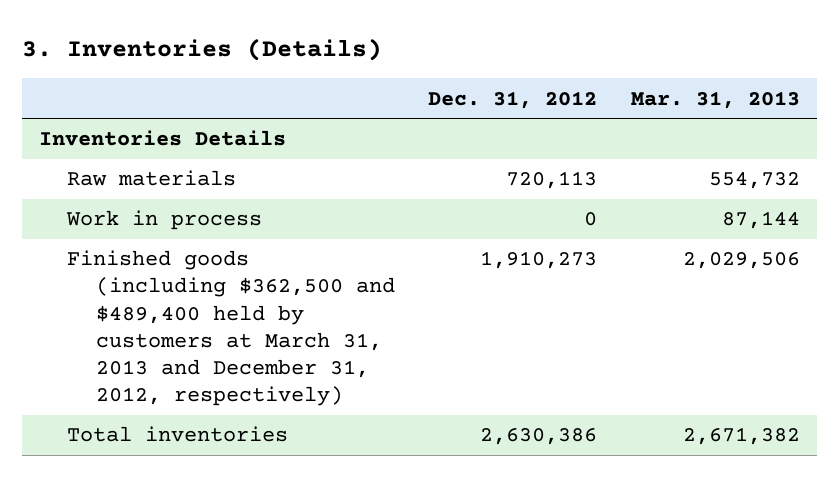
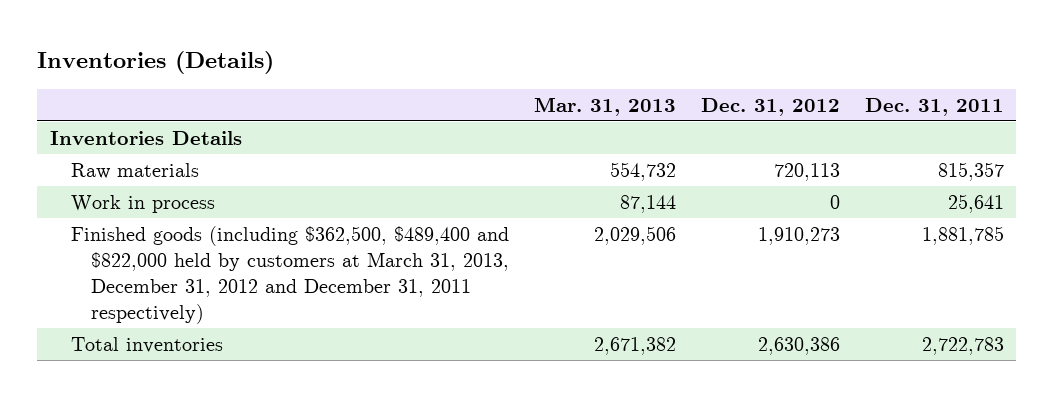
[22,38,383,62] 3. Inventories (Details) -> [37,51,275,75] Inventories (Details)
none -> [864,97,1004,116] Dec. 31, 2011
[67,250,395,407] Finished goods (including $362,500 and $489,400 held by customers at March 31, 2013 and December 31, 2012, respectively) -> [70,226,510,324] Finished goods (including $362,500, $489,400 and $822,000 held by customers at March 31, 2013, December 31, 2012 and December 31, 2011 respectively)

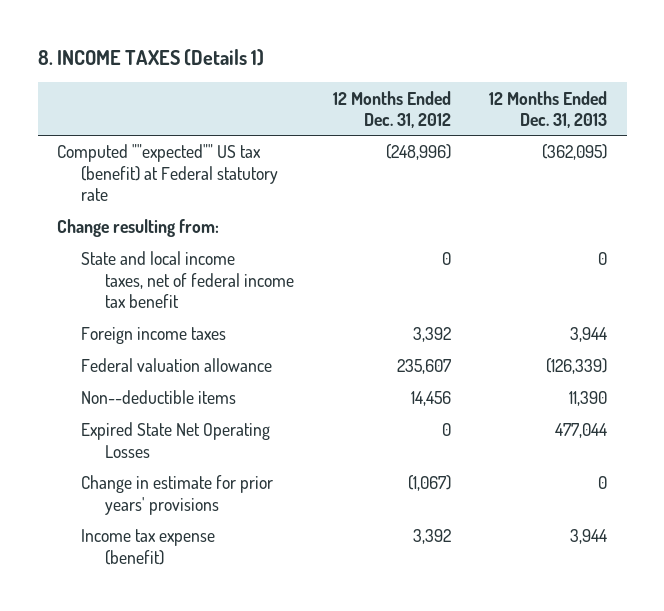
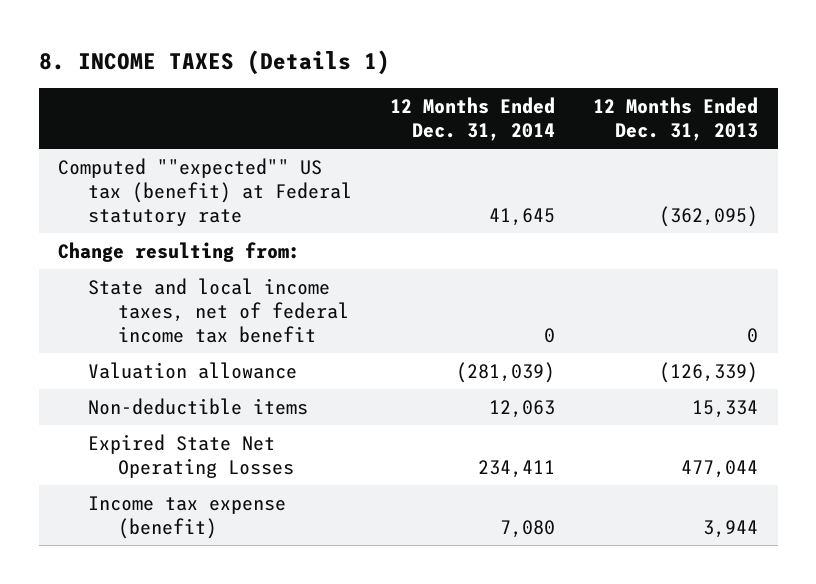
[332,90,451,128] 12 Months Ended Dec. 31, 2012 -> none
none -> [390,97,556,142] 12 Months Ended Dec. 31, 2014
[80,327,226,345] Foreign income taxes -> none
[80,358,272,373] Federal valuation allowance -> [88,361,298,379] Valuation allowance
[80,390,236,405] Non--deductible items -> [88,397,309,415] Non-deductible items
[569,391,608,407] 11,390 -> [692,399,759,418] 15,334
[80,475,273,515] Change in estimate for prior years' provisions -> none

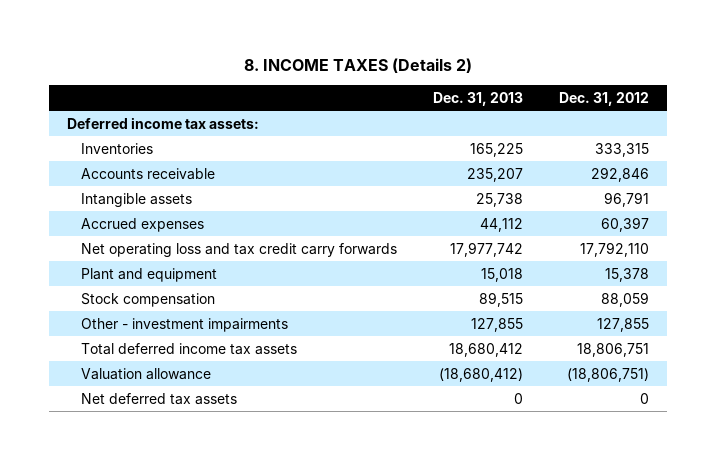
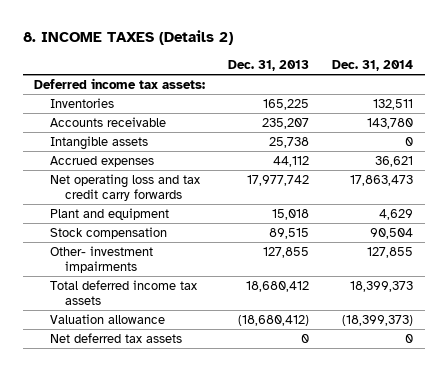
[559,91,650,106] Dec. 31, 2012 -> none
none -> [332,59,414,71] Dec. 31, 2014
[80,317,288,332] Other - investment impairments -> [49,245,153,273] Other- investment impairments

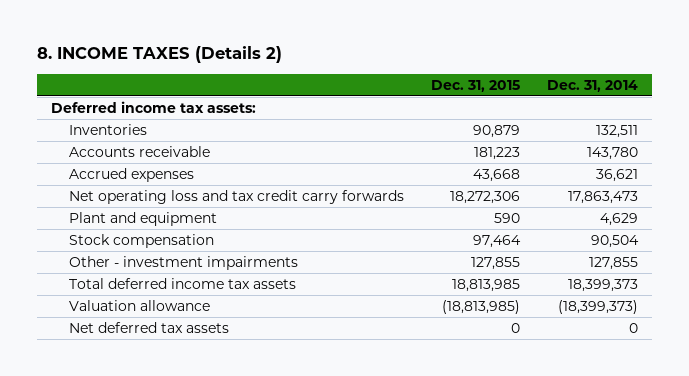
[228,59,310,71] Dec. 31, 2013 -> none
none -> [431,79,521,92] Dec. 31, 2015
[49,135,148,150] Intangible assets -> none
[49,245,153,273] Other- investment impairments -> [69,256,299,271] Other - investment impairments

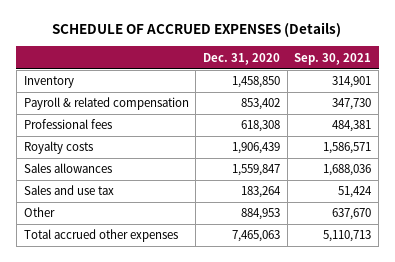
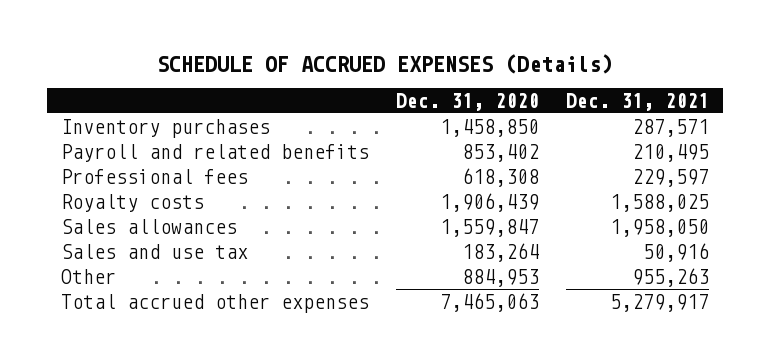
[294,52,372,65] Sep. 30, 2021 -> none
none -> [566,92,710,111] Dec. 31, 2021
[23,76,74,89] Inventory -> [60,118,270,138] Inventory purchases
[23,97,189,111] Payroll & related compensation -> [60,143,369,162] Payroll and related benefits

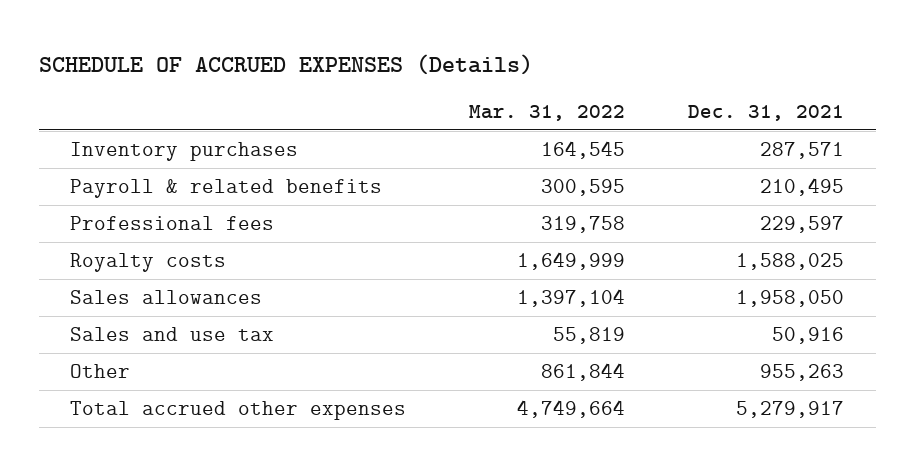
[395,92,539,111] Dec. 31, 2020 -> none
none -> [469,105,626,122] Mar. 31, 2022
[60,143,369,162] Payroll and related benefits -> [70,178,383,198] Payroll & related benefits

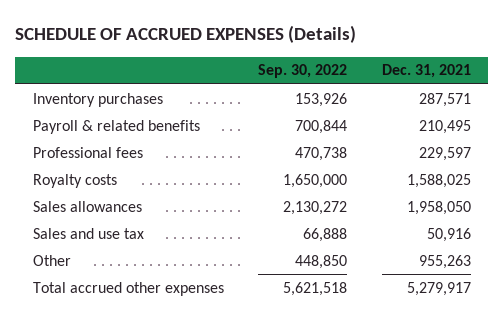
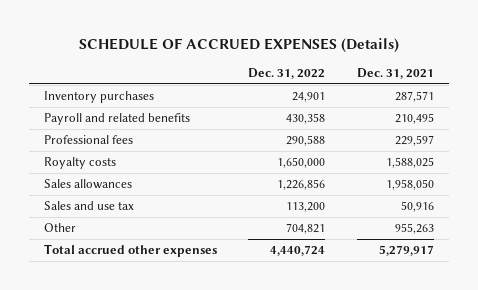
[258,64,348,79] Sep. 30, 2022 -> none
none -> [248,68,326,80] Dec. 31, 2022
[32,119,200,134] Payroll & related benefits -> [44,113,191,126] Payroll and related benefits

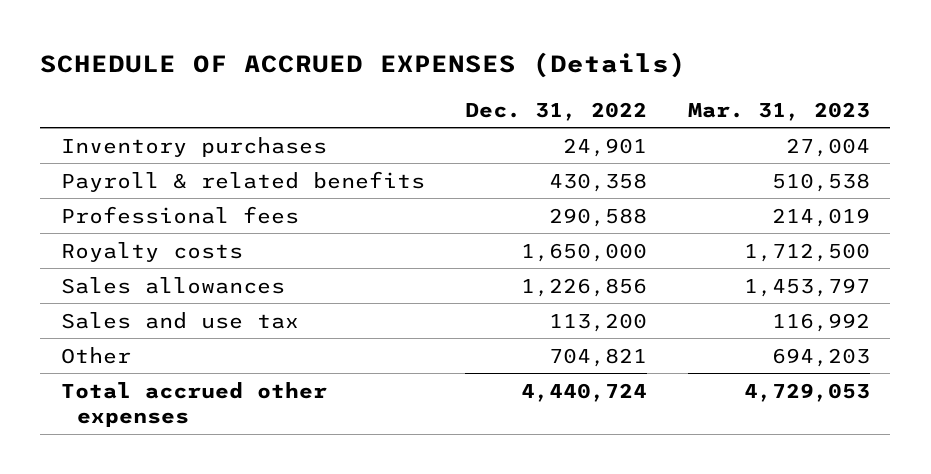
[356,68,434,80] Dec. 31, 2021 -> none
none -> [687,101,870,121] Mar. 31, 2023
[44,113,191,126] Payroll and related benefits -> [60,170,425,192] Payroll & related benefits

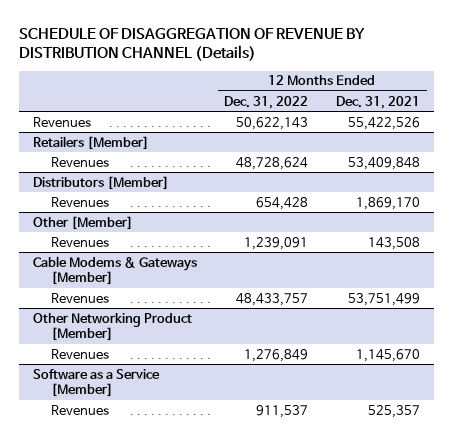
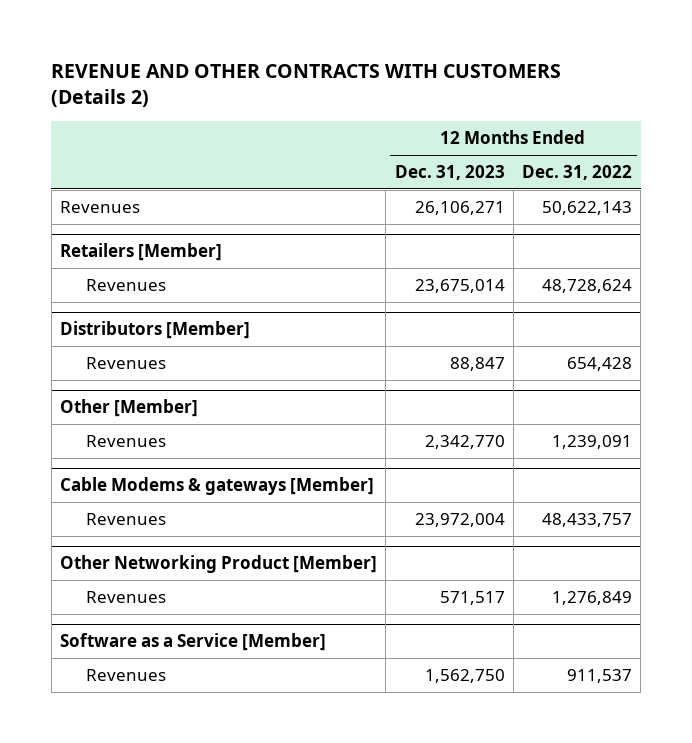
[19,27,366,62] SCHEDULE OF DISAGGREGATION OF REVENUE BY DISTRIBUTION CHANNEL (Details) -> [51,63,562,108] REVENUE AND OTHER CONTRACTS WITH CUSTOMERS (Details 2)
[335,95,420,109] Dec. 31, 2021 -> none
none -> [394,165,505,181] Dec. 31, 2023
[32,255,197,286] Cable Modems & Gateways [Member] -> [60,477,375,496] Cable Modems & gateways [Member]

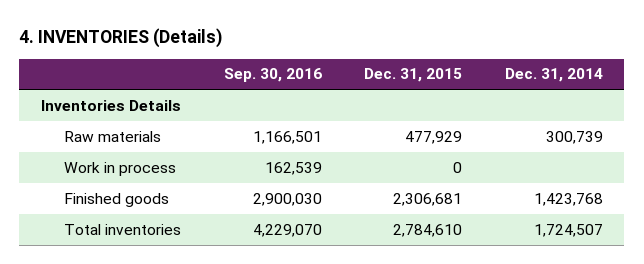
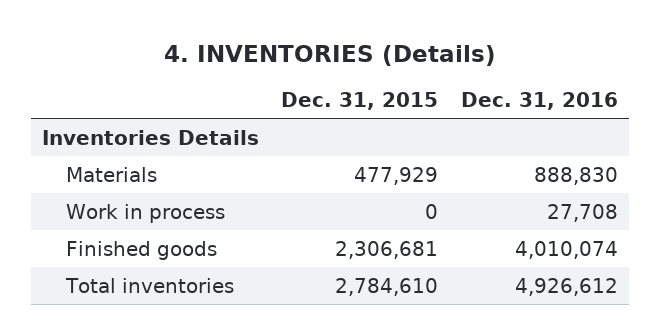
[223,68,322,83] Sep. 30, 2016 -> none
[505,68,604,83] Dec. 31, 2014 -> none
none -> [460,92,618,111] Dec. 31, 2016
[63,130,161,142] Raw materials -> [65,166,157,182] Materials

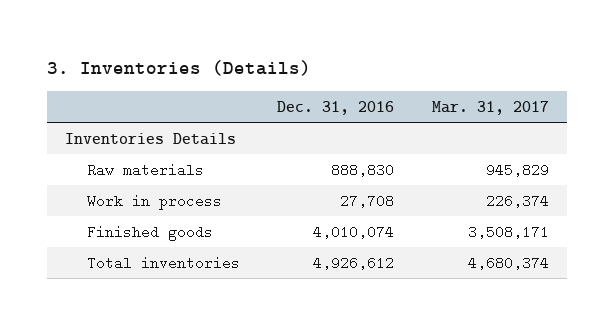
[163,44,496,66] 4. INVENTORIES (Details) -> [46,59,311,76] 3. Inventories (Details)
[281,92,439,111] Dec. 31, 2015 -> none
none -> [431,100,549,115] Mar. 31, 2017
[65,166,157,182] Materials -> [87,162,205,177] Raw materials

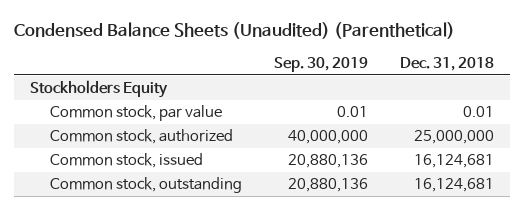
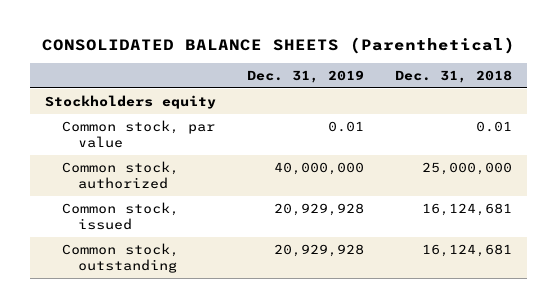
[13,22,455,40] Condensed Balance Sheets (Unaudited) (Parenthetical) -> [41,37,515,55] CONSOLIDATED BALANCE SHEETS (Parenthetical)
[274,56,369,72] Sep. 30, 2019 -> none
none -> [247,69,365,83] Dec. 31, 2019
[29,80,168,99] Stockholders Equity -> [45,95,217,110] Stockholders equity

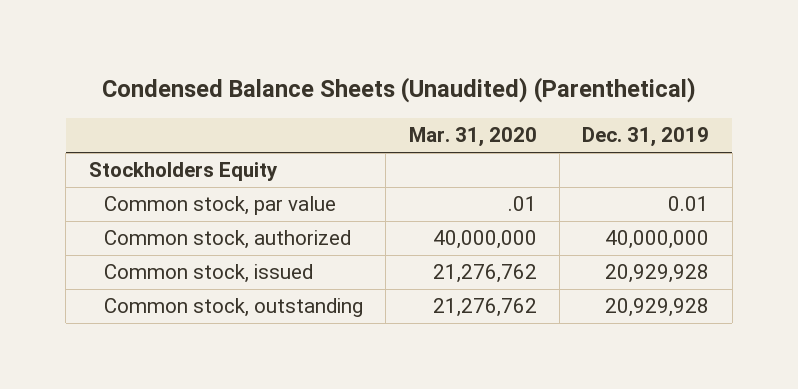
[41,37,515,55] CONSOLIDATED BALANCE SHEETS (Parenthetical) -> [101,77,696,104] Condensed Balance Sheets (Unaudited) (Parenthetical)
[394,69,512,83] Dec. 31, 2018 -> none
none -> [408,127,537,148] Mar. 31, 2020
[45,95,217,110] Stockholders equity -> [88,162,278,182] Stockholders Equity

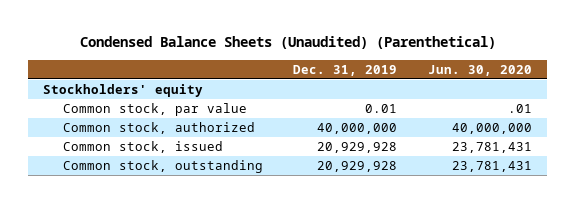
[408,127,537,148] Mar. 31, 2020 -> none
none -> [427,64,532,76] Jun. 30, 2020
[88,162,278,182] Stockholders Equity -> [43,83,204,97] Stockholders' equity

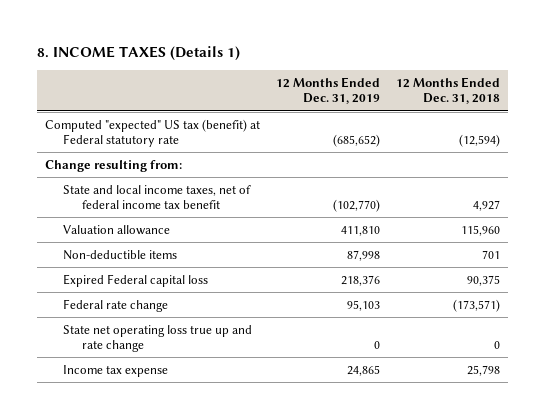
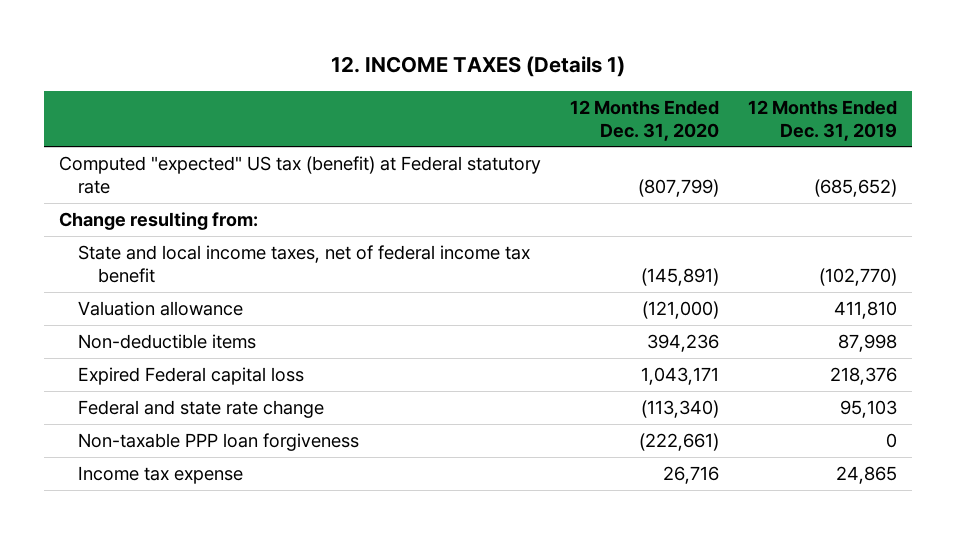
[37,46,241,62] 8. INCOME TAXES (Details 1) -> [330,56,625,78] 12. INCOME TAXES (Details 1)
[395,76,500,105] 12 Months Ended Dec. 31, 2018 -> none
none -> [569,99,719,141] 12 Months Ended Dec. 31, 2020
[63,324,253,353] State net operating loss true up and rate change -> none
[63,298,169,312] Federal rate change -> [78,399,325,418] Federal and state rate change
none -> [78,432,360,451] Non-taxable PPP loan forgiveness

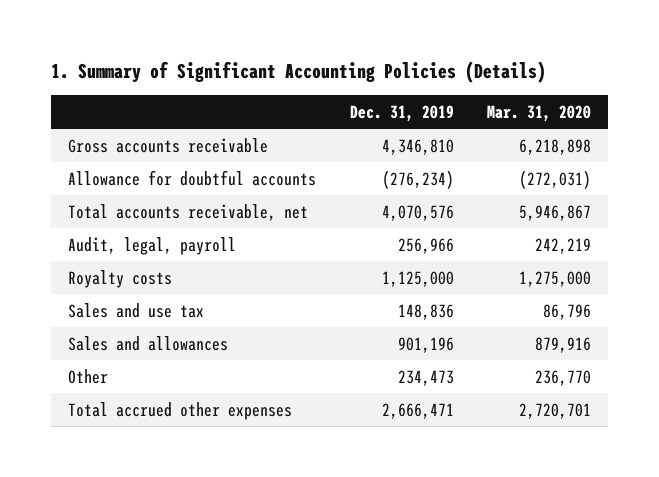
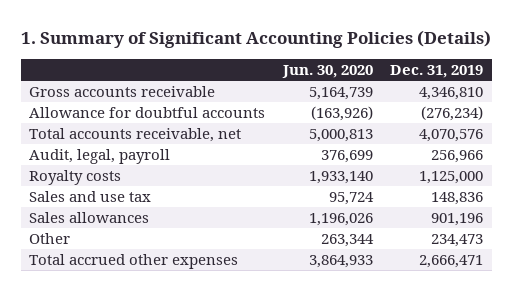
[487,104,592,122] Mar. 31, 2020 -> none
none -> [281,64,373,78] Jun. 30, 2020
[68,335,229,351] Sales and allowances -> [29,212,150,224] Sales allowances

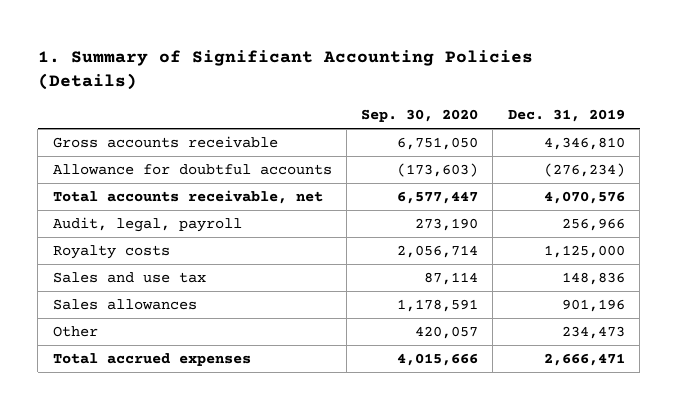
[281,64,373,78] Jun. 30, 2020 -> none
none -> [361,109,479,123] Sep. 30, 2020
[29,254,239,270] Total accrued other expenses -> [52,352,251,366] Total accrued expenses

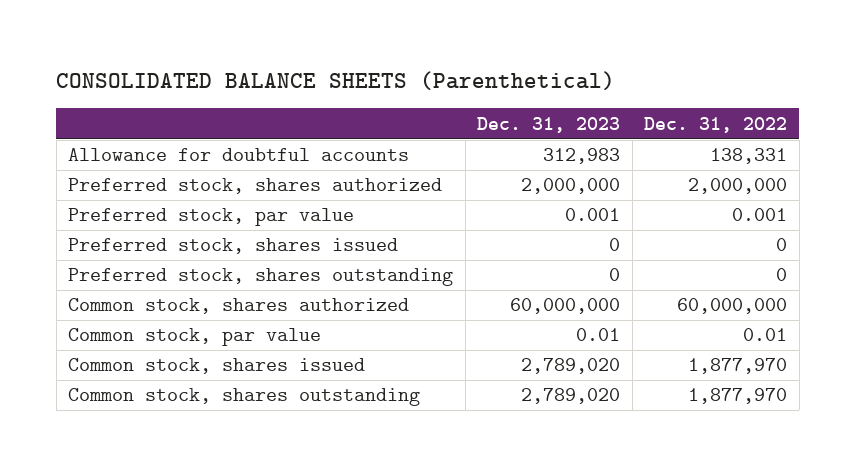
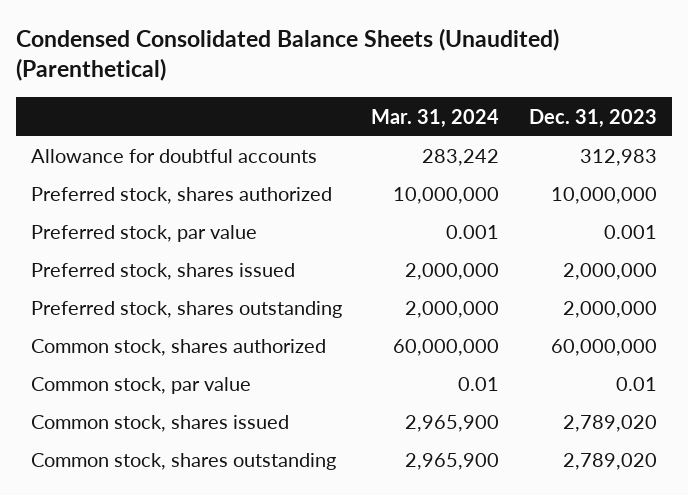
[56,70,616,90] CONSOLIDATED BALANCE SHEETS (Parenthetical) -> [16,27,560,82] Condensed Consolidated Balance Sheets (Unaudited) (Parenthetical)
[644,116,788,133] Dec. 31, 2022 -> none
none -> [371,108,500,128] Mar. 31, 2024
[521,178,621,195] 2,000,000 -> [550,187,657,205] 10,000,000
[609,238,621,252] 0 -> [562,263,657,281] 2,000,000
[609,268,621,282] 0 -> [562,301,657,319] 2,000,000

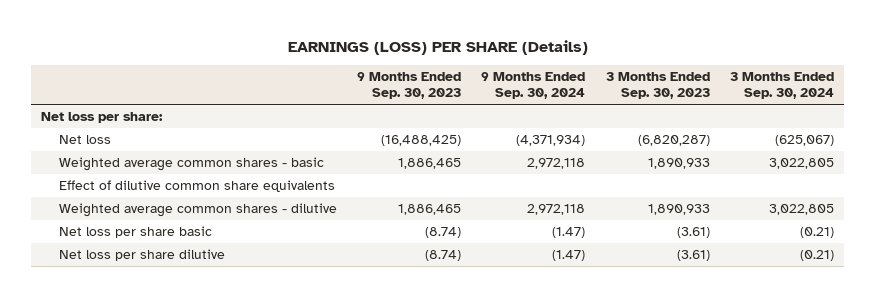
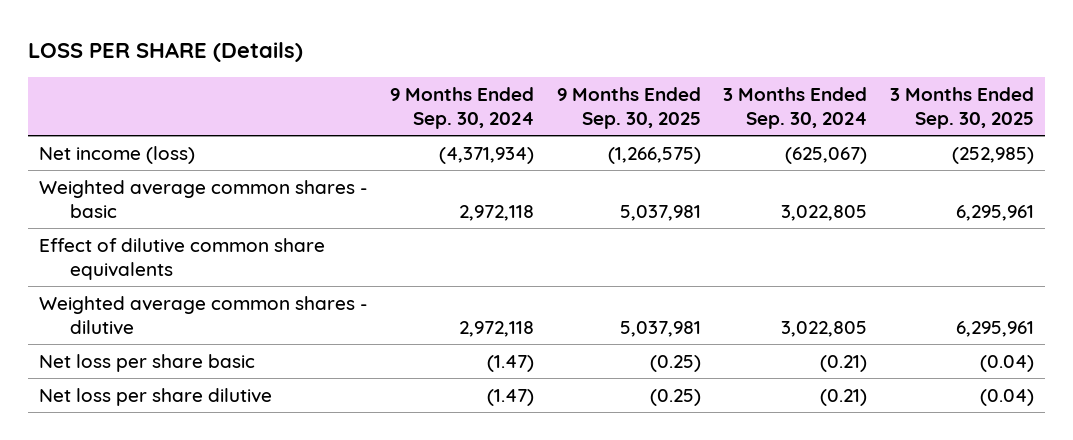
[287,39,588,55] EARNINGS (LOSS) PER SHARE (Details) -> [28,41,304,62] LOSS PER SHARE (Details)
[357,72,462,100] 9 Months Ended Sep. 30, 2023 -> none
[605,72,710,100] 3 Months Ended Sep. 30, 2023 -> none
none -> [556,86,701,130] 9 Months Ended Sep. 30, 2025
none -> [889,86,1034,130] 3 Months Ended Sep. 30, 2025
[41,112,164,124] Net loss per share: -> none
[58,135,111,145] Net loss -> [39,145,196,164] Net income (loss)

